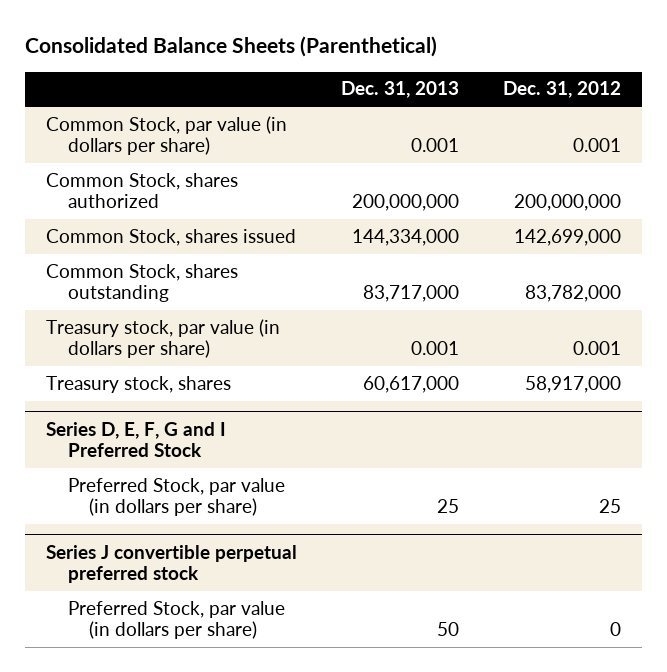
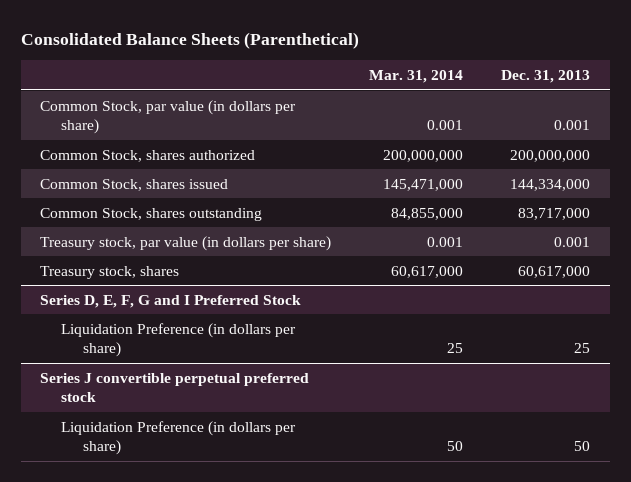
[502,81,621,99] Dec. 31, 2012 -> none
none -> [369,70,464,84] Mar. 31, 2014
[67,477,285,517] Preferred Stock, par value (in dollars per share) -> [61,322,297,358] Liquidation Preference (in dollars per share)
[67,600,285,640] Preferred Stock, par value (in dollars per share) -> [61,420,297,456] Liquidation Preference (in dollars per share)

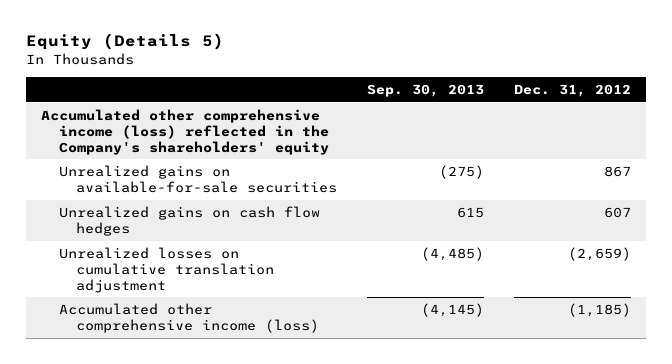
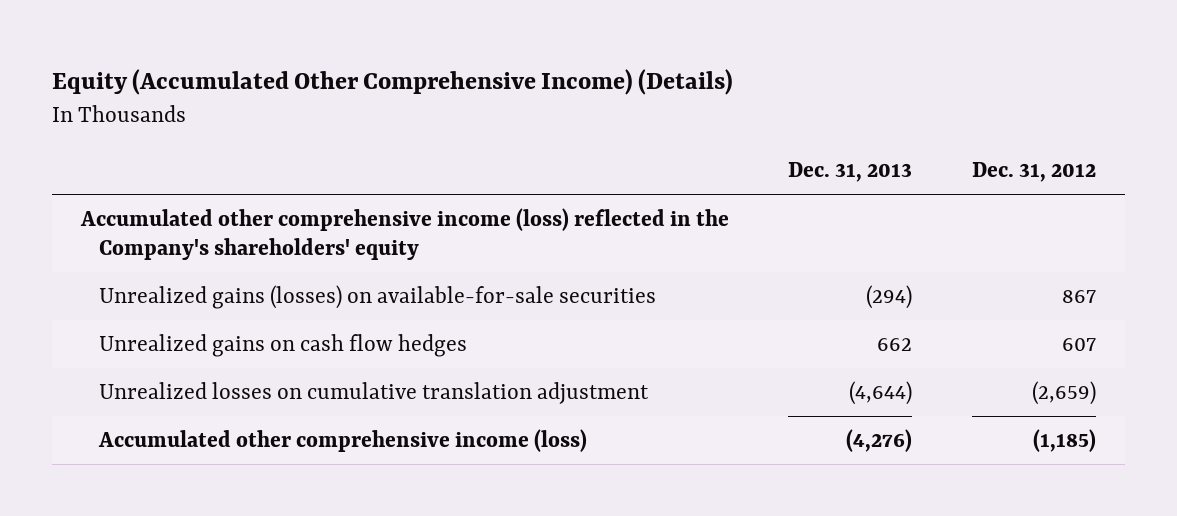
[25,33,224,51] Equity (Details 5) -> [51,69,733,96] Equity (Accumulated Other Comprehensive Income) (Details)
[367,84,485,98] Sep. 30, 2013 -> none
none -> [788,162,913,183] Dec. 31, 2013
[58,165,338,193] Unrealized gains on available-for-sale securities -> [99,284,657,309] Unrealized gains (losses) on available-for-sale securities

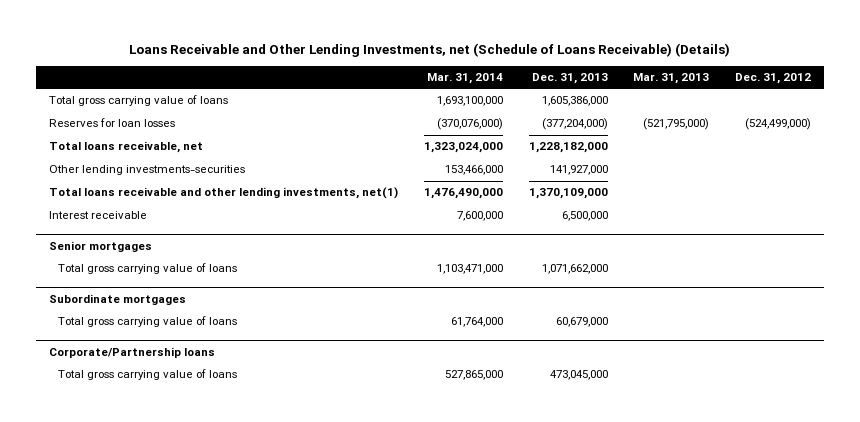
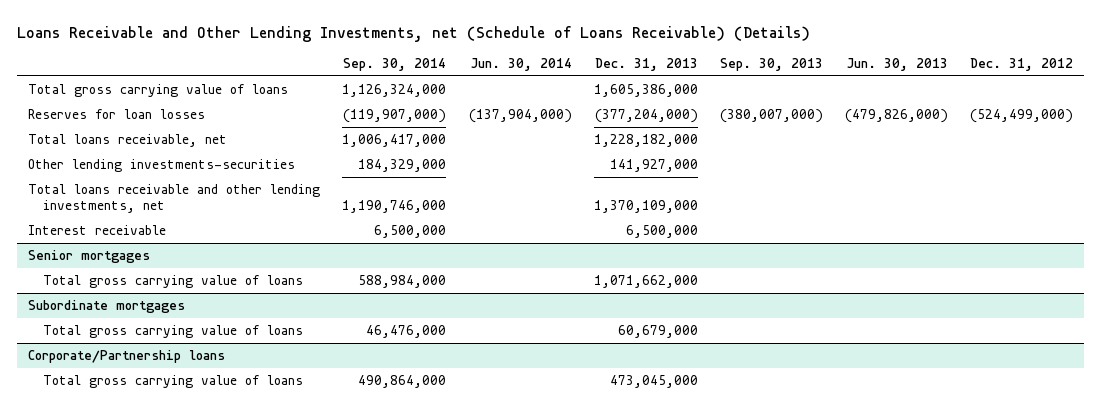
[426,73,503,85] Mar. 31, 2014 -> none
[633,73,710,85] Mar. 31, 2013 -> none
none -> [343,58,447,72] Sep. 30, 2014
none -> [470,58,572,72] Jun. 30, 2014
none -> [719,58,823,72] Sep. 30, 2013
none -> [846,58,948,72] Jun. 30, 2013
[48,187,398,200] Total loans receivable and other lending investments, net(1) -> [28,184,321,214] Total loans receivable and other lending investments, net

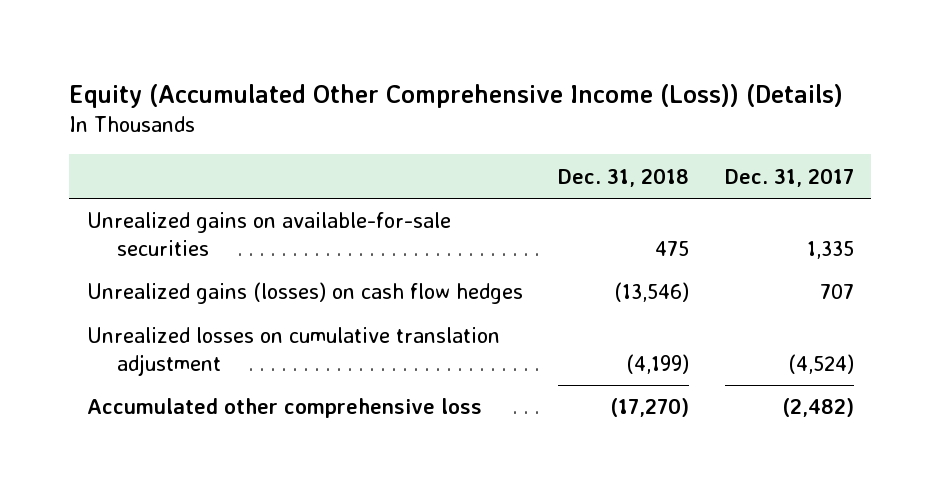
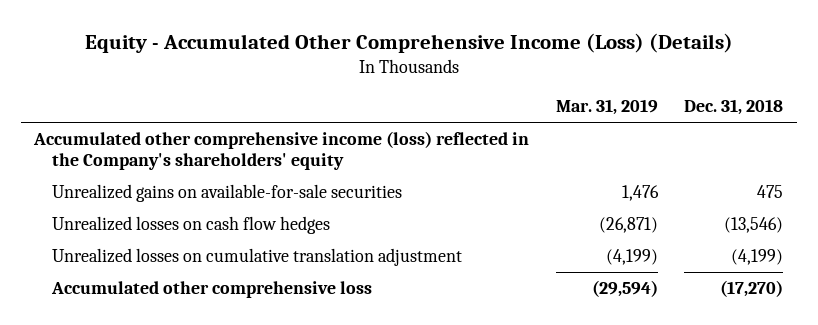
[68,83,843,108] Equity (Accumulated Other Comprehensive Income (Loss)) (Details) -> [84,32,733,53] Equity - Accumulated Other Comprehensive Income (Loss) (Details)
[724,167,854,187] Dec. 31, 2017 -> none
none -> [555,99,658,116] Mar. 31, 2019
none -> [33,130,530,171] Accumulated other comprehensive income (loss) reflected in the Company's shareholders' equity
[86,282,523,305] Unrealized gains (losses) on cash flow hedges -> [52,215,331,234] Unrealized losses on cash flow hedges

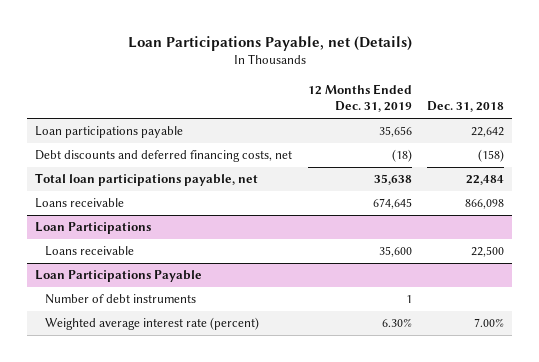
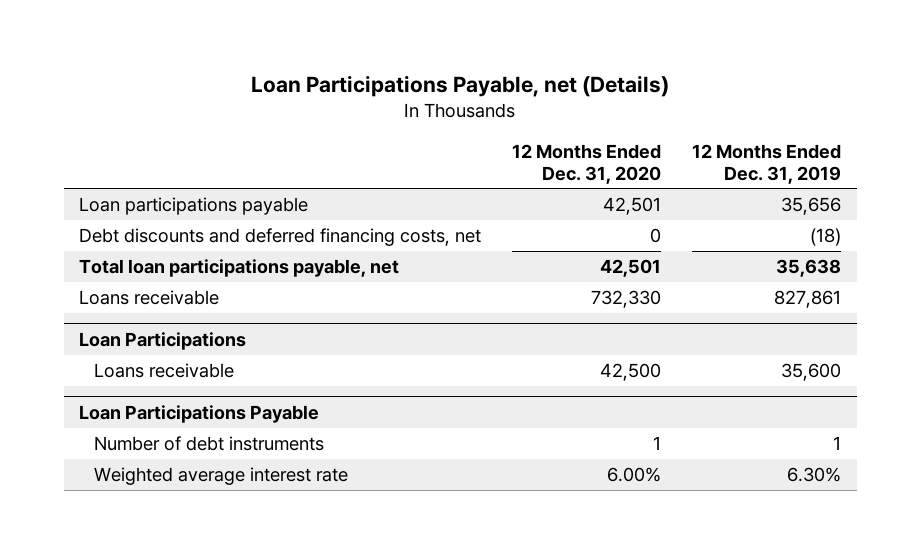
[427,101,505,113] Dec. 31, 2018 -> none
none -> [512,143,662,184] 12 Months Ended Dec. 31, 2020
[372,198,412,210] 674,645 -> [774,289,842,308] 827,861
[45,317,260,331] Weighted average interest rate (percent) -> [94,466,349,485] Weighted average interest rate

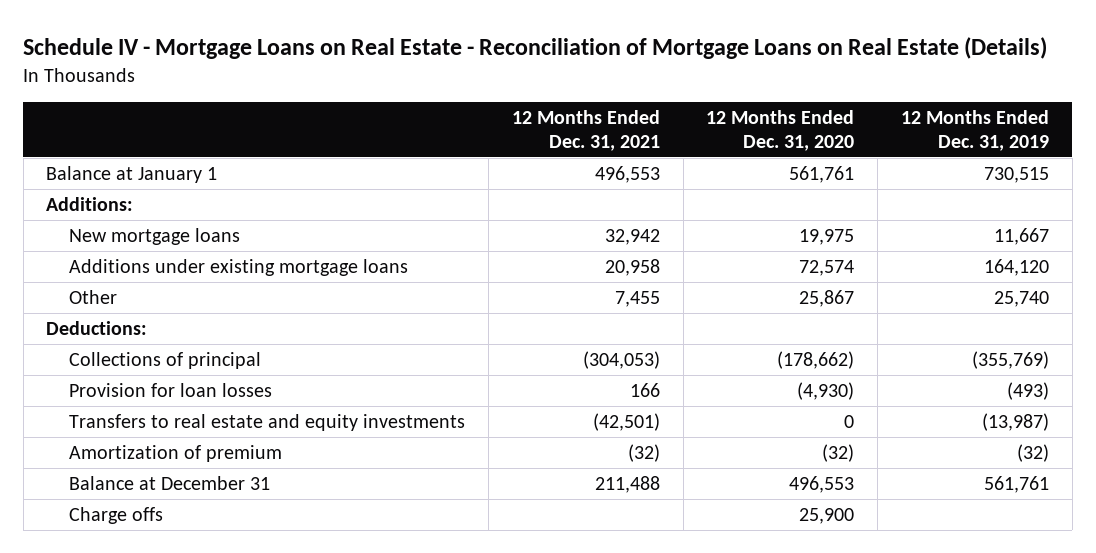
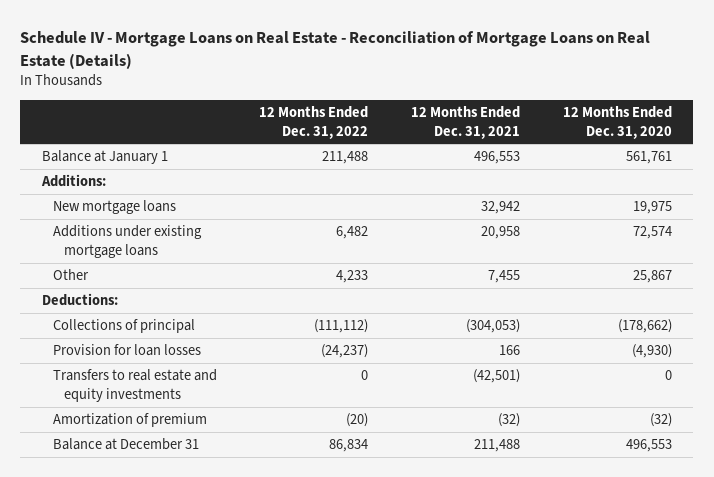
[901,109,1050,151] 12 Months Ended Dec. 31, 2019 -> none
none -> [259,106,369,139] 12 Months Ended Dec. 31, 2022
[69,506,164,524] Charge offs -> none

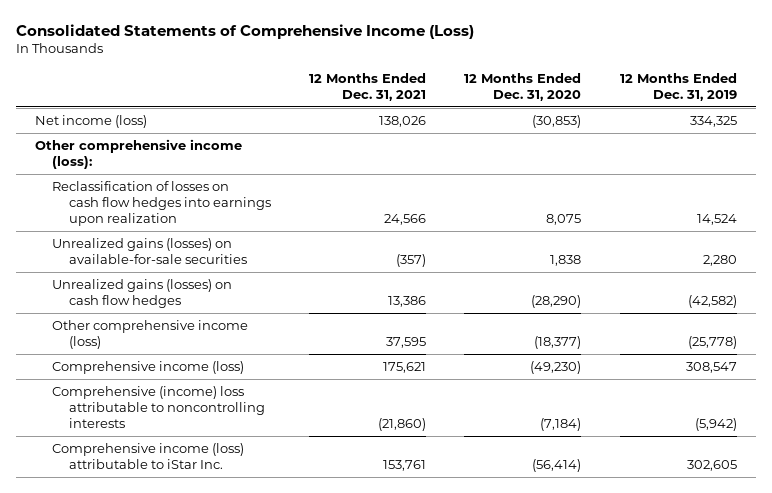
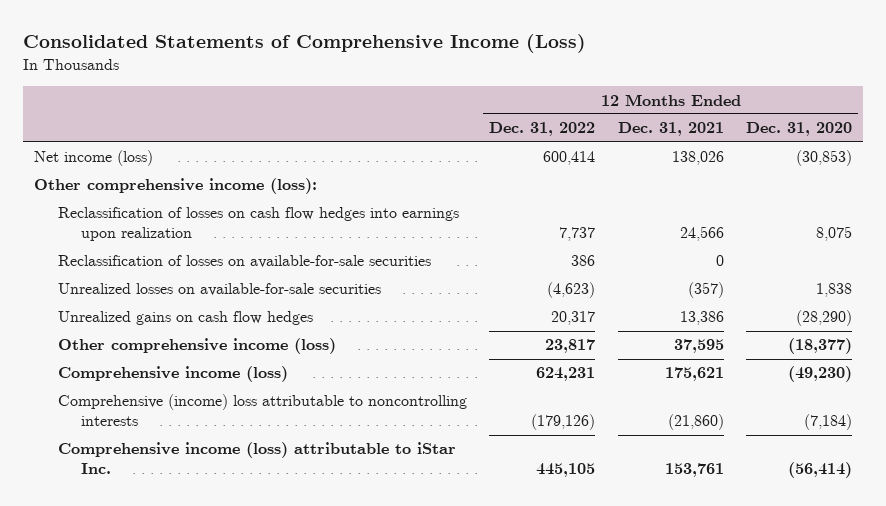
[619,72,737,101] 12 Months Ended Dec. 31, 2019 -> none
none -> [489,122,596,137] Dec. 31, 2022
none -> [57,255,431,269] Reclassification of losses on available-for-sale securities
[51,238,247,265] Unrealized gains (losses) on available-for-sale securities -> [57,283,381,297] Unrealized losses on available-for-sale securities
[51,279,232,309] Unrealized gains (losses) on cash flow hedges -> [57,311,313,326] Unrealized gains on cash flow hedges

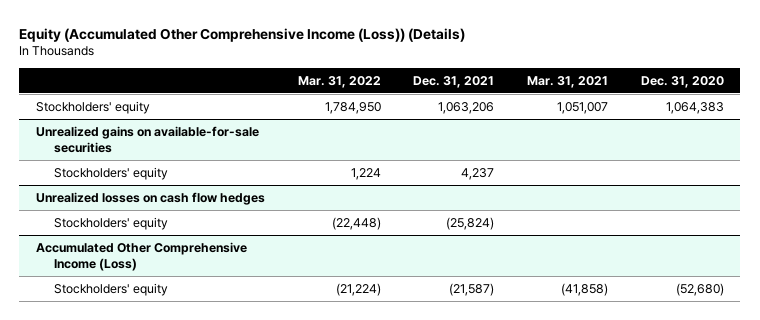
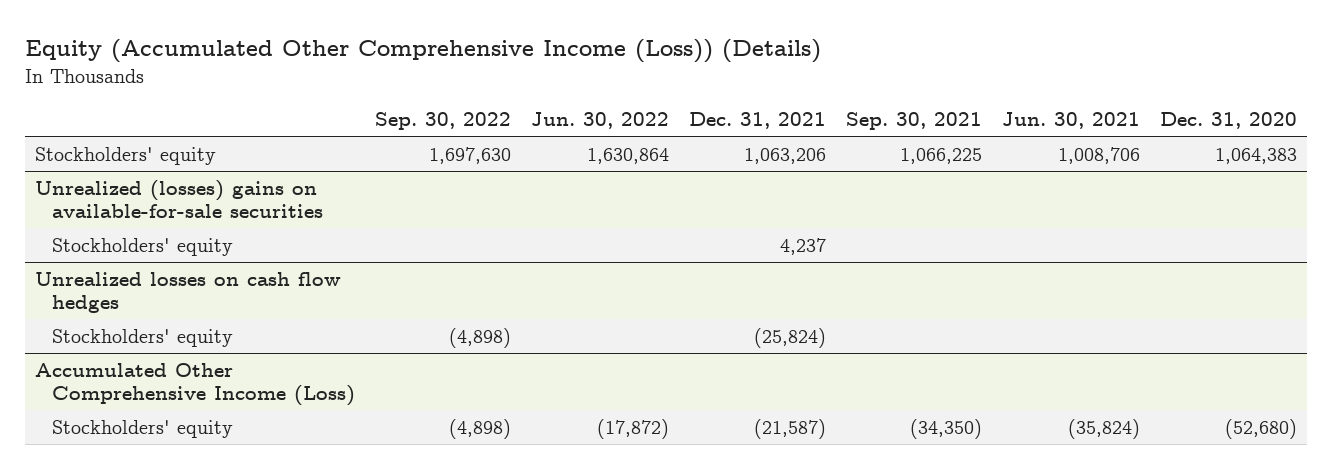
[297,75,381,88] Mar. 31, 2022 -> none
[527,75,609,88] Mar. 31, 2021 -> none
none -> [375,112,512,131] Sep. 30, 2022
none -> [531,112,670,130] Jun. 30, 2022
none -> [846,112,983,131] Sep. 30, 2021
none -> [1002,112,1141,130] Jun. 30, 2021
[35,125,259,153] Unrealized gains on available-for-sale securities -> [35,179,324,218] Unrealized (losses) gains on available-for-sale securities

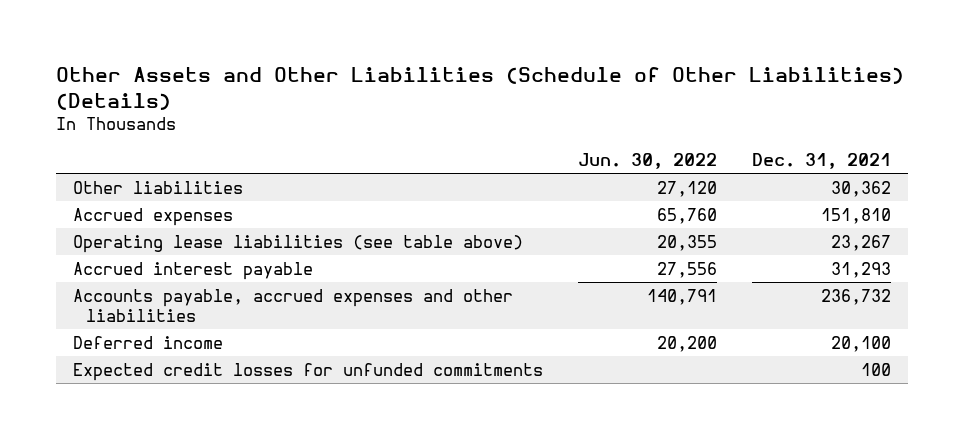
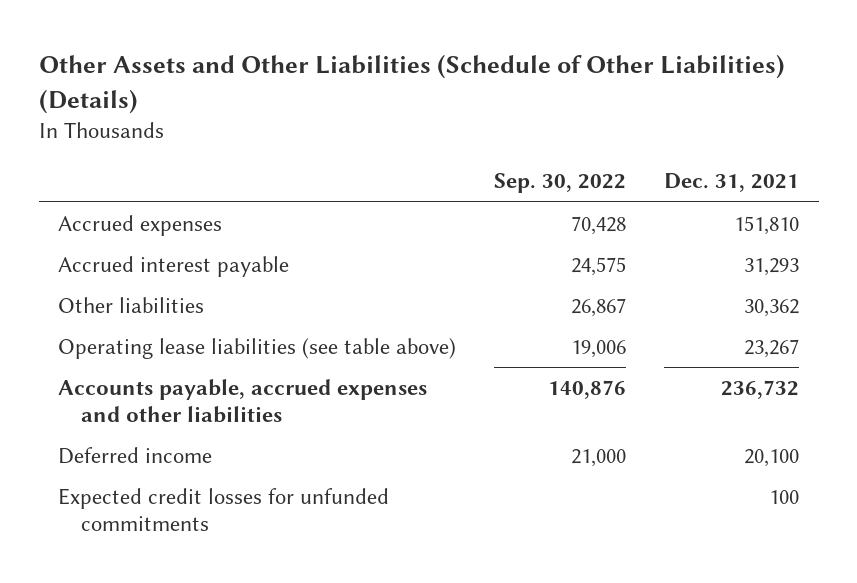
[577,153,717,170] Jun. 30, 2022 -> none
none -> [494,173,627,194] Sep. 30, 2022
[73,180,244,194] Other liabilities -> [57,296,204,313] Other liabilities
[73,234,524,253] Operating lease liabilities (see table above) -> [57,337,456,359] Operating lease liabilities (see table above)

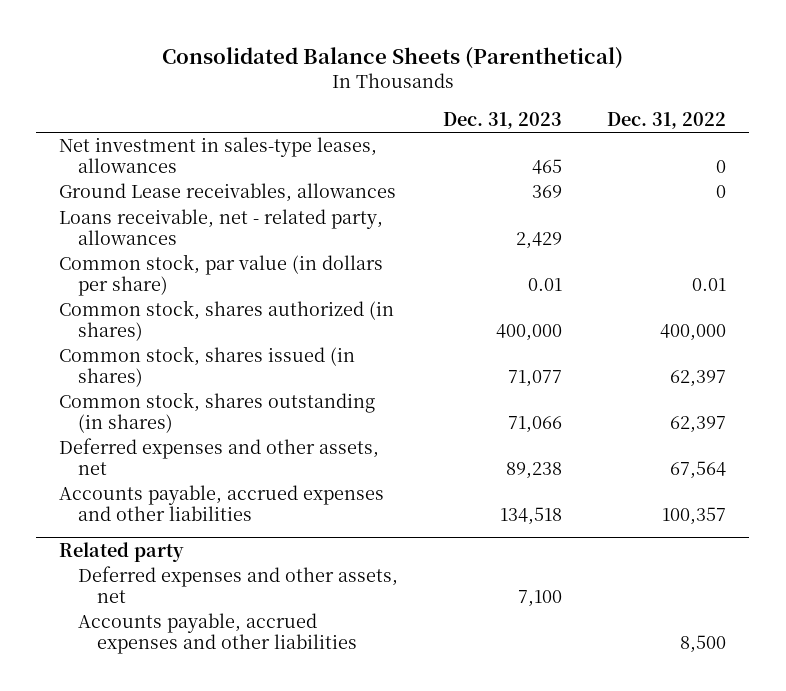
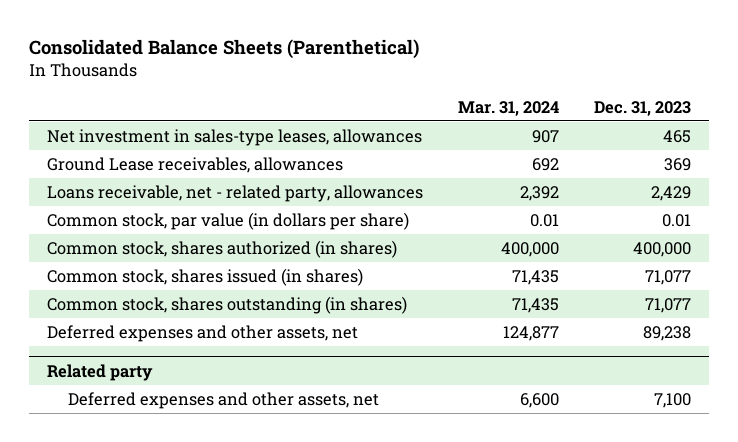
[607,111,727,129] Dec. 31, 2022 -> none
none -> [457,100,559,116] Mar. 31, 2024
[508,416,563,434] 71,066 -> [644,298,691,314] 71,077
[59,485,385,522] Accounts payable, accrued expenses and other liabilities -> none
[77,613,357,655] Accounts payable, accrued expenses and other liabilities -> none

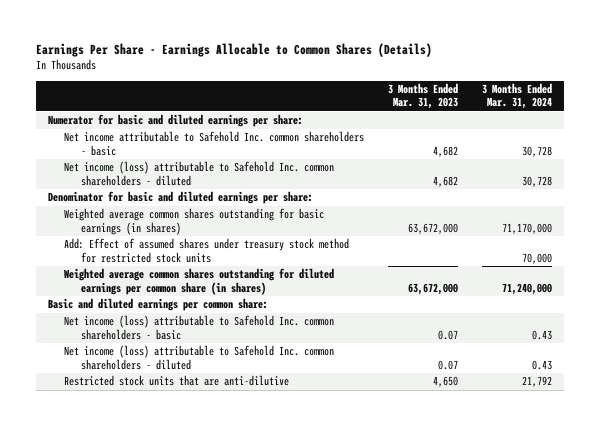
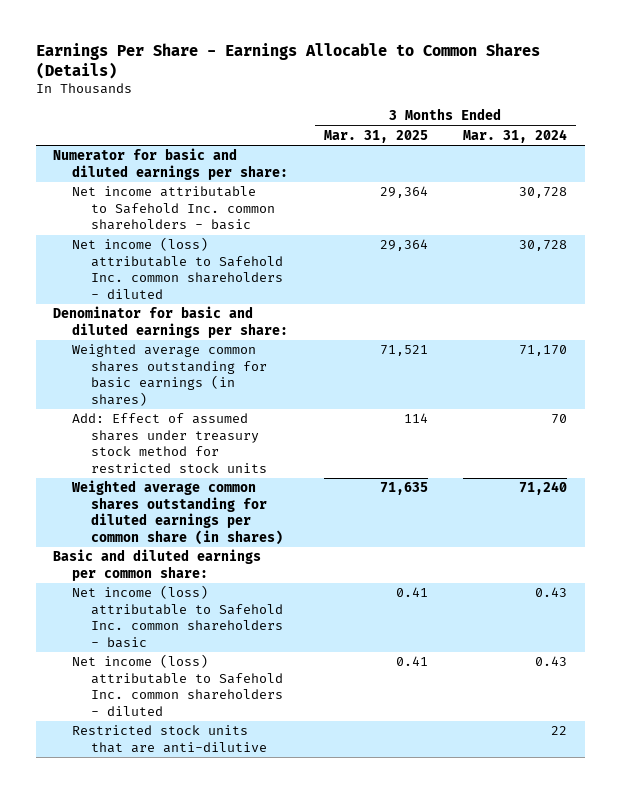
[388,82,459,110] 3 Months Ended Mar. 31, 2023 -> none
none -> [323,130,428,144] Mar. 31, 2025
[502,222,553,234] 71,170,000 -> [518,345,567,357] 71,170
[522,252,553,264] 70,000 -> [550,414,567,425] 70
[502,282,553,295] 71,240,000 -> [518,481,567,496] 71,240
[522,376,553,388] 21,792 -> [550,726,567,736] 22

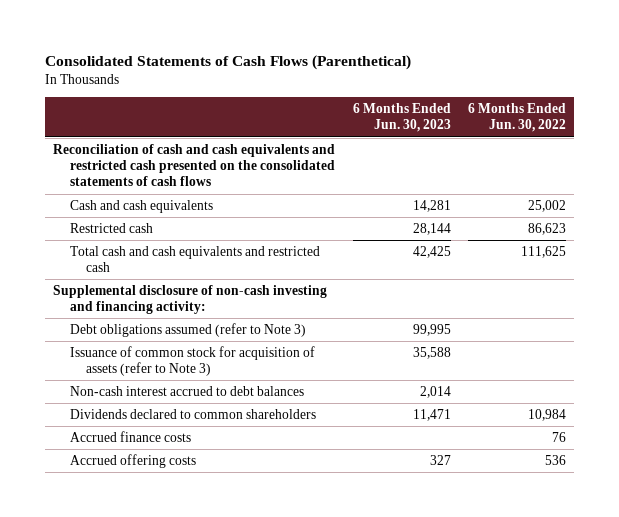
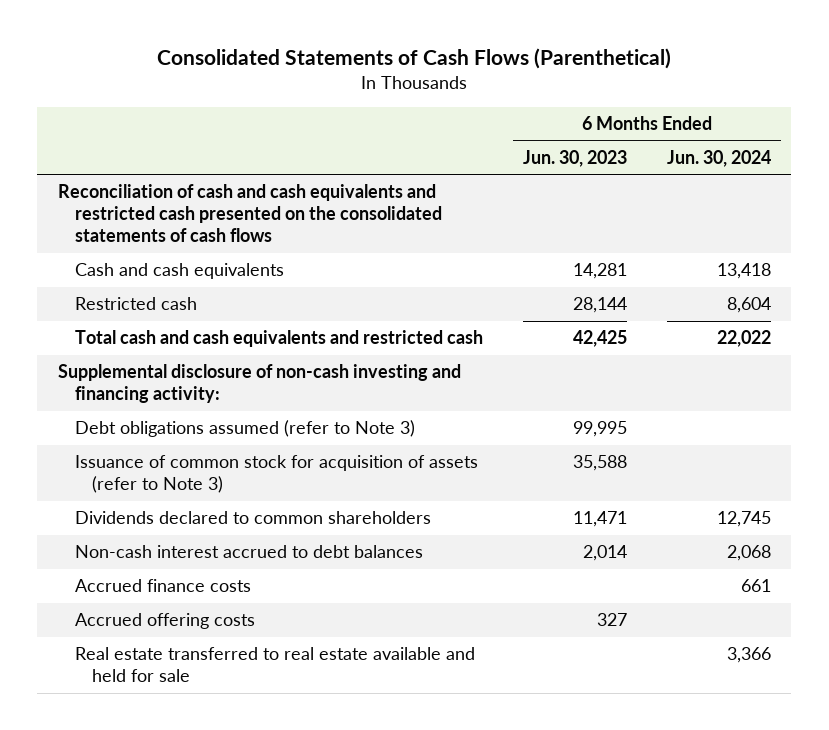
[467,103,566,133] 6 Months Ended Jun. 30, 2022 -> none
none -> [667,149,772,167] Jun. 30, 2024
[69,385,304,396] Non-cash interest accrued to debt balances -> [74,545,423,559] Non-cash interest accrued to debt balances
none -> [74,647,475,683] Real estate transferred to real estate available and held for sale

